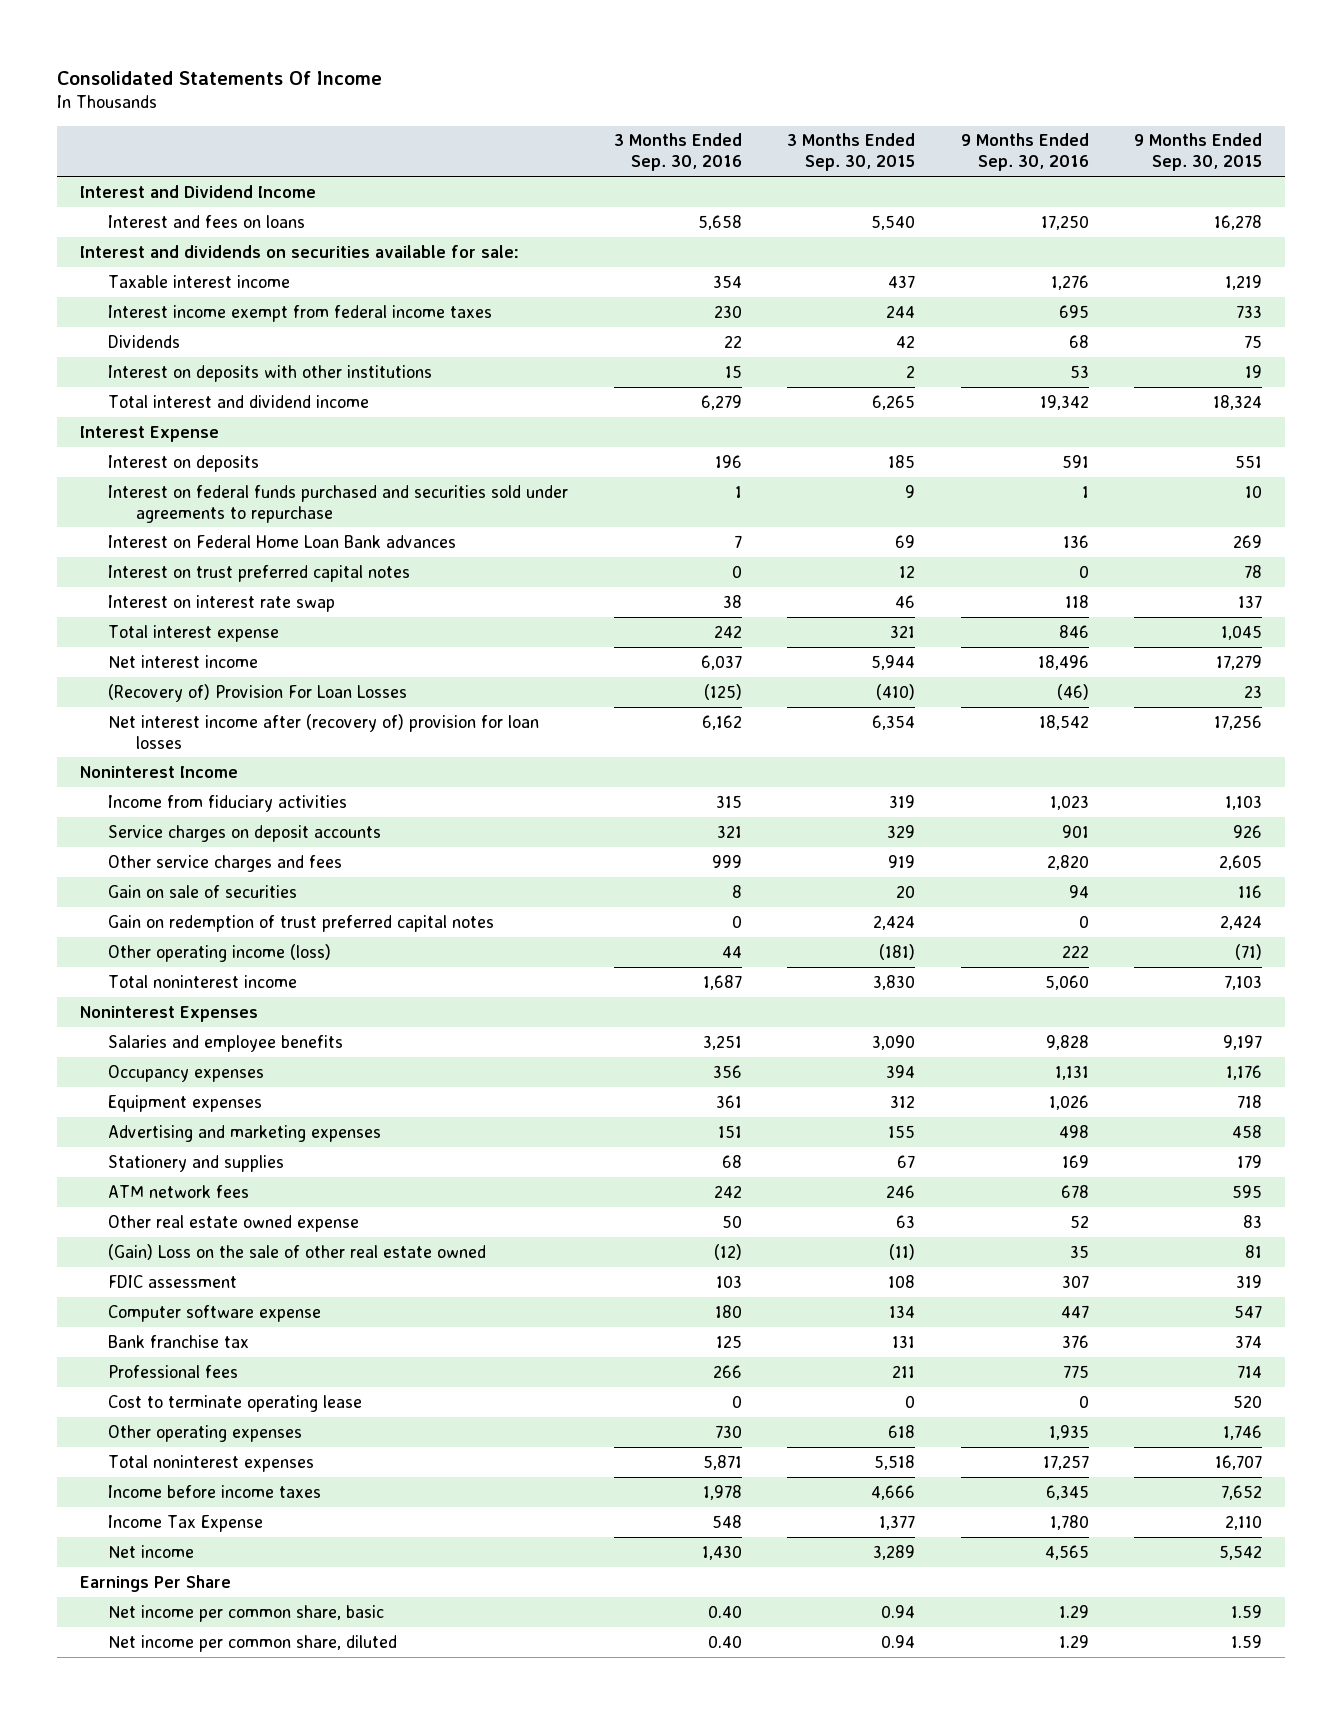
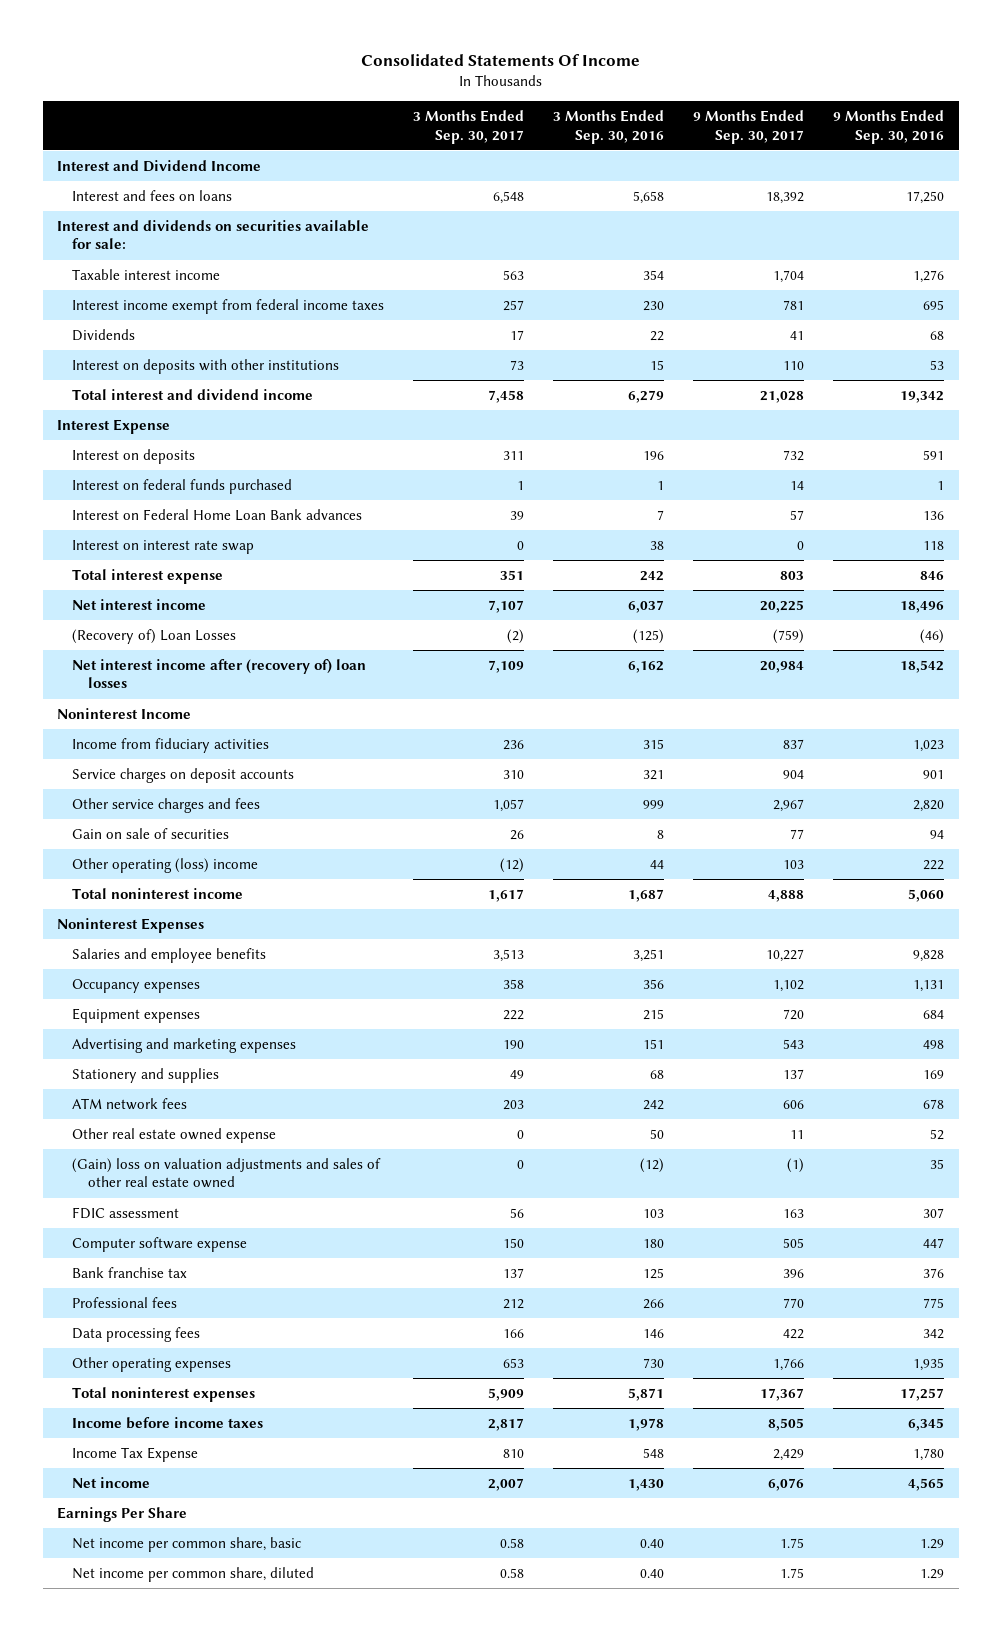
[787,133,916,172] 3 Months Ended Sep. 30, 2015 -> none
[1134,133,1263,172] 9 Months Ended Sep. 30, 2015 -> none
none -> [413,110,525,144] 3 Months Ended Sep. 30, 2017
none -> [693,110,805,144] 9 Months Ended Sep. 30, 2017
[108,484,569,523] Interest on federal funds purchased and securities sold under agreements to repurchase -> [72,478,293,494] Interest on federal funds purchased
[108,564,411,582] Interest on trust preferred capital notes -> none
[108,683,408,702] (Recovery of) Provision For Loan Losses -> [72,628,237,644] (Recovery of) Loan Losses
[108,713,540,749] Net interest income after (recovery of) provision for loan losses -> [72,658,367,689] Net interest income after (recovery of) loan losses
[108,914,495,932] Gain on redemption of trust preferred capital notes -> none
[108,943,332,962] Other operating income (loss) -> [72,857,259,873] Other operating (loss) income
[715,1094,742,1108] 361 -> [643,1008,665,1020] 215
[1048,1094,1089,1110] 1,026 -> [923,1009,945,1019] 684
[108,1243,487,1260] (Gain) Loss on the sale of other real estate owned -> [72,1157,382,1189] (Gain) loss on valuation adjustments and sales of other real estate owned
[108,1394,363,1412] Cost to terminate operating lease -> none
none -> [72,1326,201,1342] Data processing fees

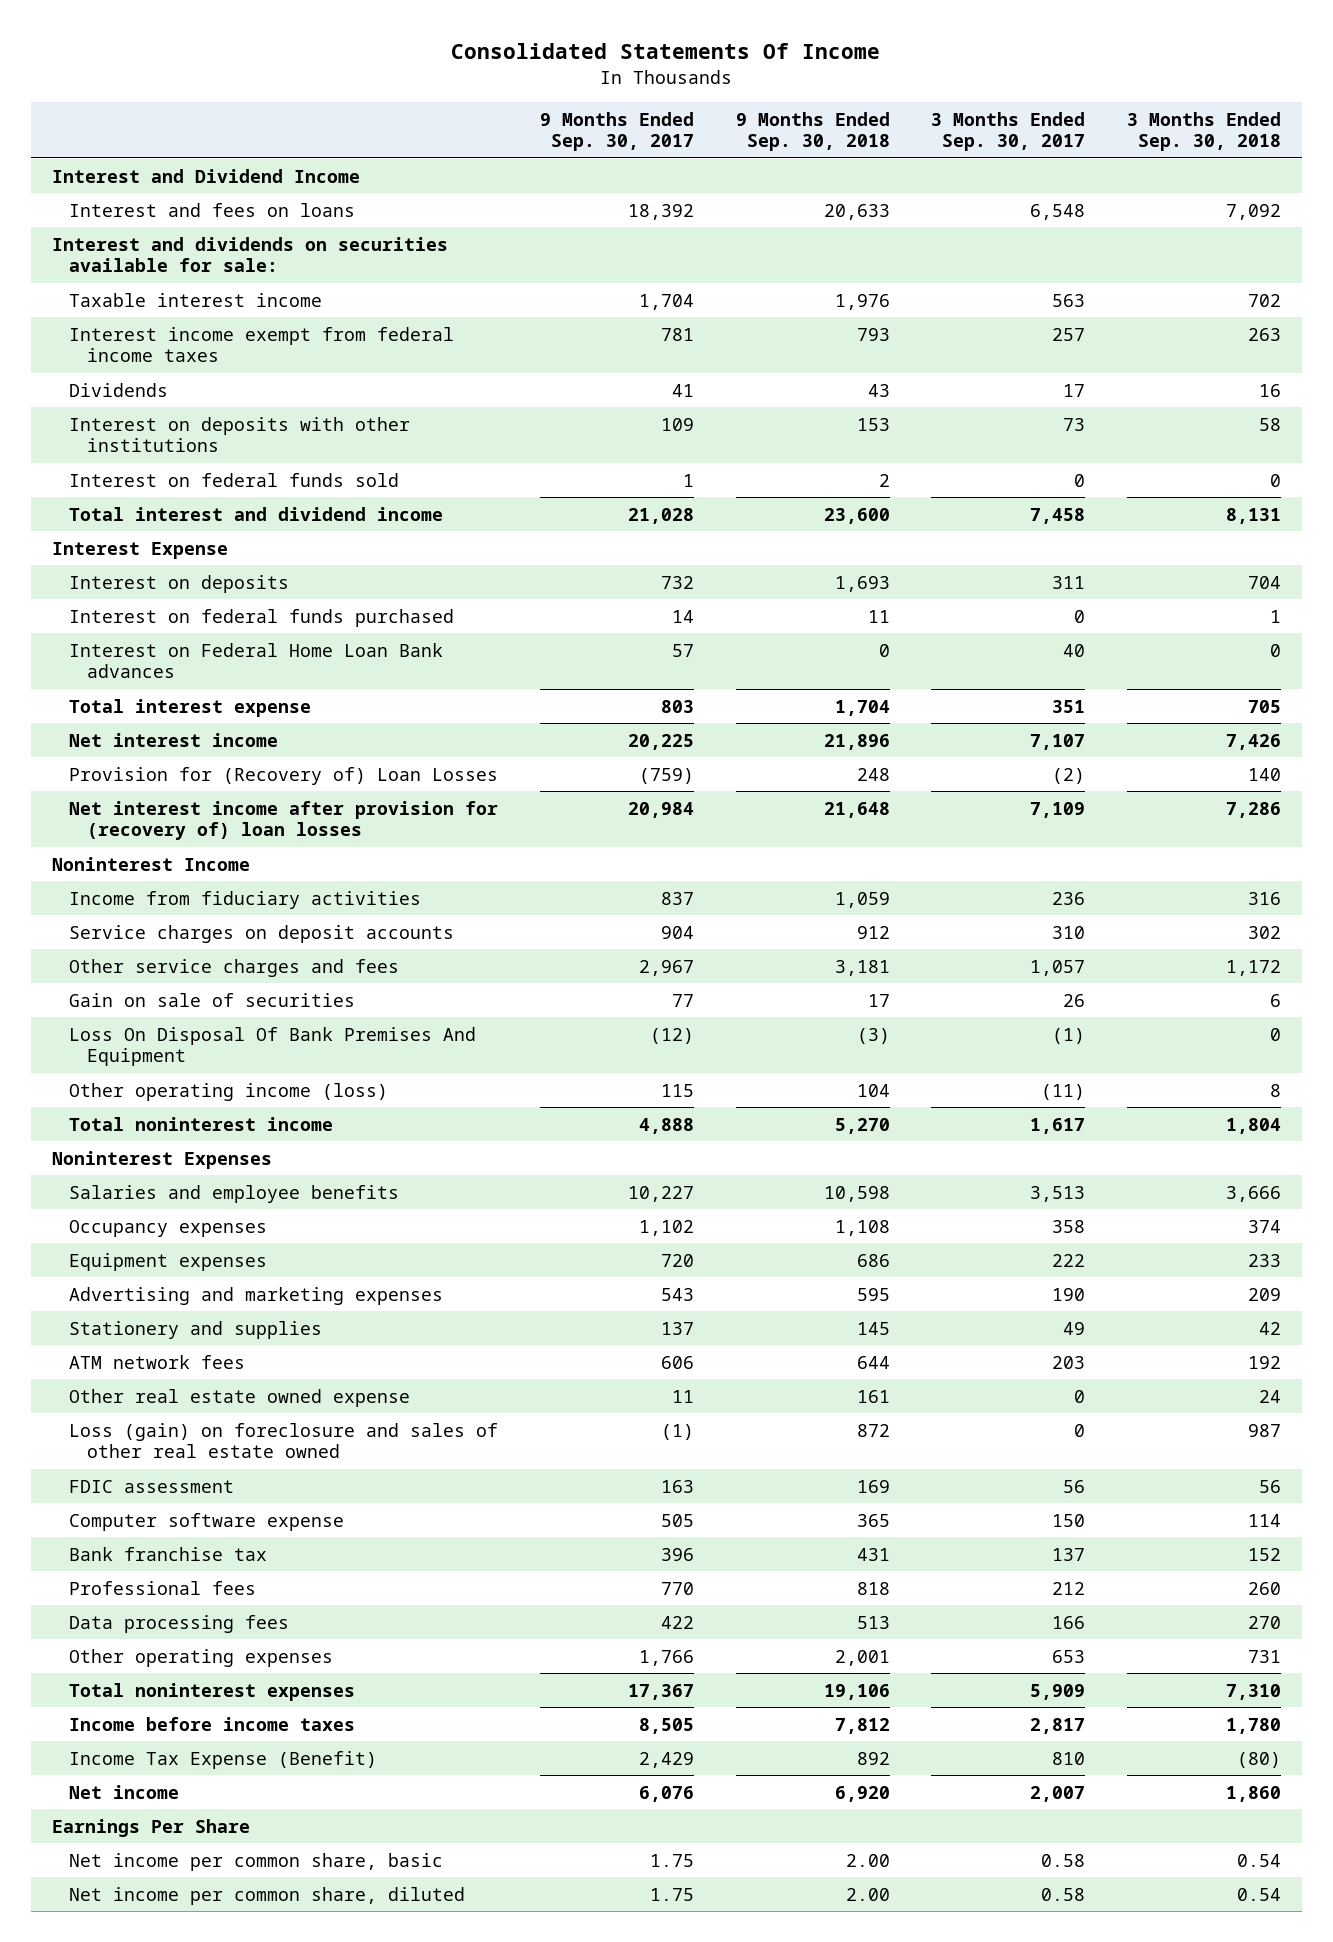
[553,110,665,144] 3 Months Ended Sep. 30, 2016 -> none
[833,110,945,144] 9 Months Ended Sep. 30, 2016 -> none
none -> [735,111,890,151] 9 Months Ended Sep. 30, 2018
none -> [1126,111,1281,151] 3 Months Ended Sep. 30, 2018
[783,360,805,370] 110 -> [661,417,695,431] 109
none -> [69,472,400,487] Interest on federal funds sold
[72,539,255,554] Interest on interest rate swap -> none
[517,480,525,490] 1 -> [1074,609,1086,623] 0
[510,510,525,520] 39 -> [1063,643,1086,657] 40
[72,628,237,644] (Recovery of) Loan Losses -> [69,766,499,785] Provision for (Recovery of) Loan Losses
[72,658,367,689] Net interest income after (recovery of) loan losses -> [69,800,499,840] Net interest income after provision for (recovery of) loan losses
none -> [69,1026,477,1066] Loss On Disposal Of Bank Premises And Equipment
[72,857,259,873] Other operating (loss) income -> [69,1082,389,1101] Other operating income (loss)
[500,857,525,873] (12) -> [1041,1083,1086,1100] (11)
[783,859,805,869] 103 -> [661,1083,695,1097] 115
[72,1157,382,1189] (Gain) loss on valuation adjustments and sales of other real estate owned -> [69,1422,499,1458] Loss (gain) on foreclosure and sales of other real estate owned
[72,1446,199,1462] Income Tax Expense -> [69,1750,378,1769] Income Tax Expense (Benefit)

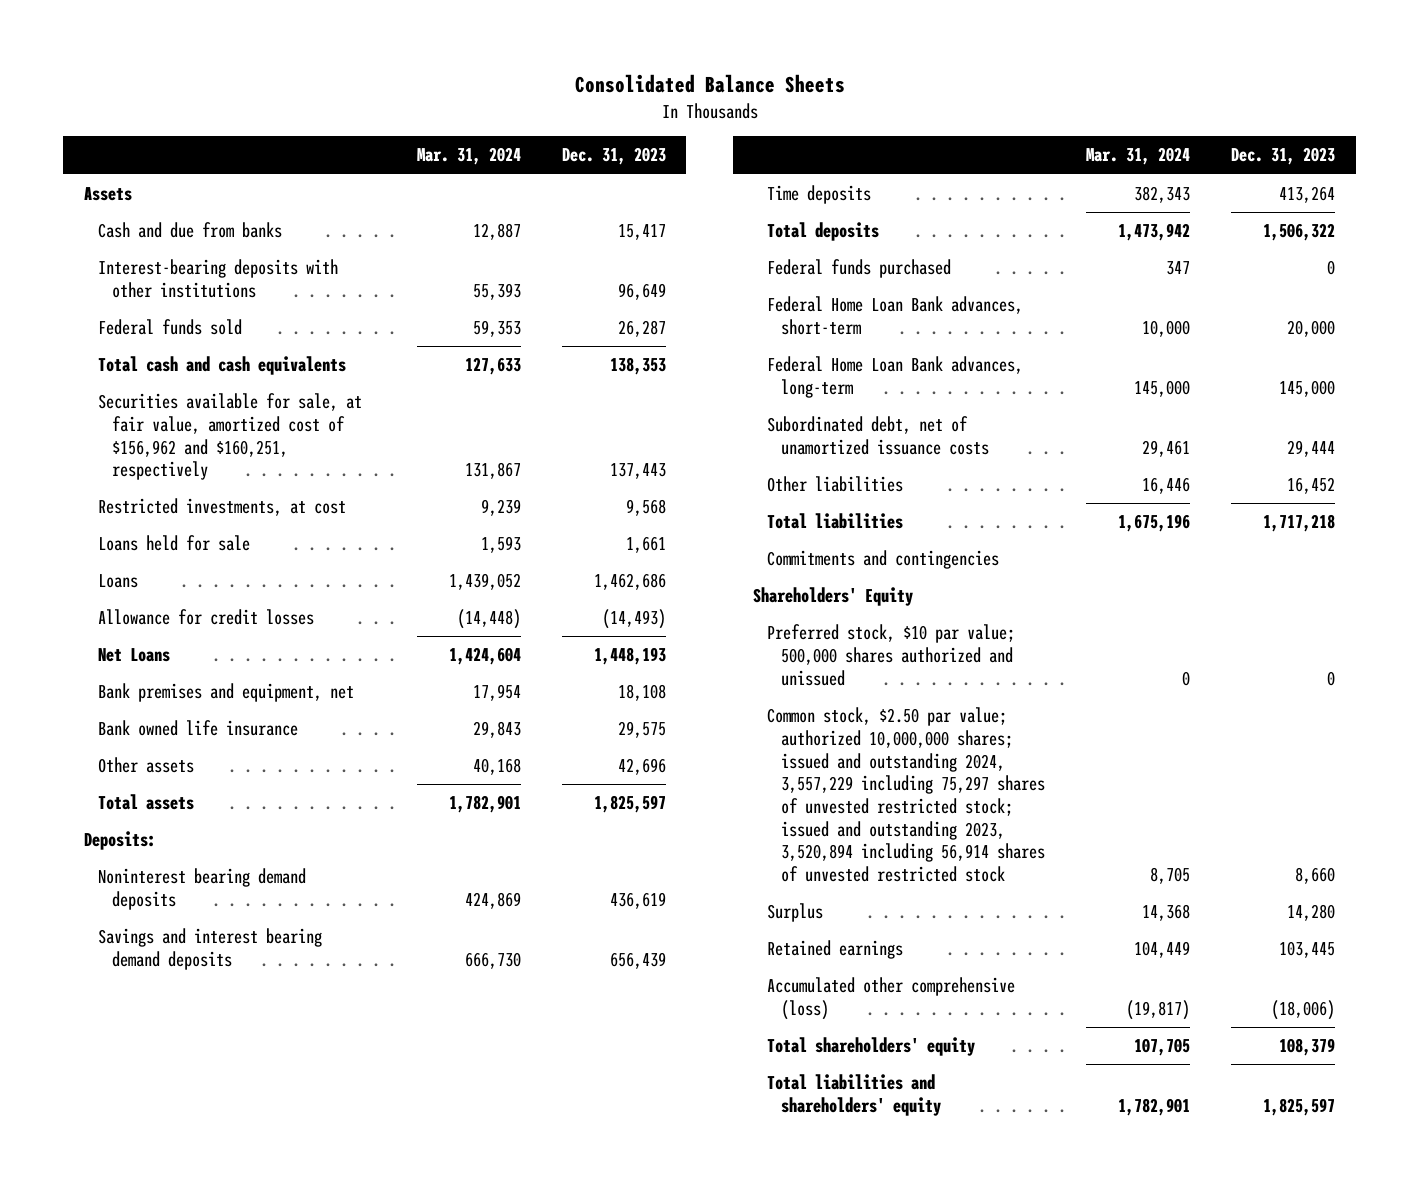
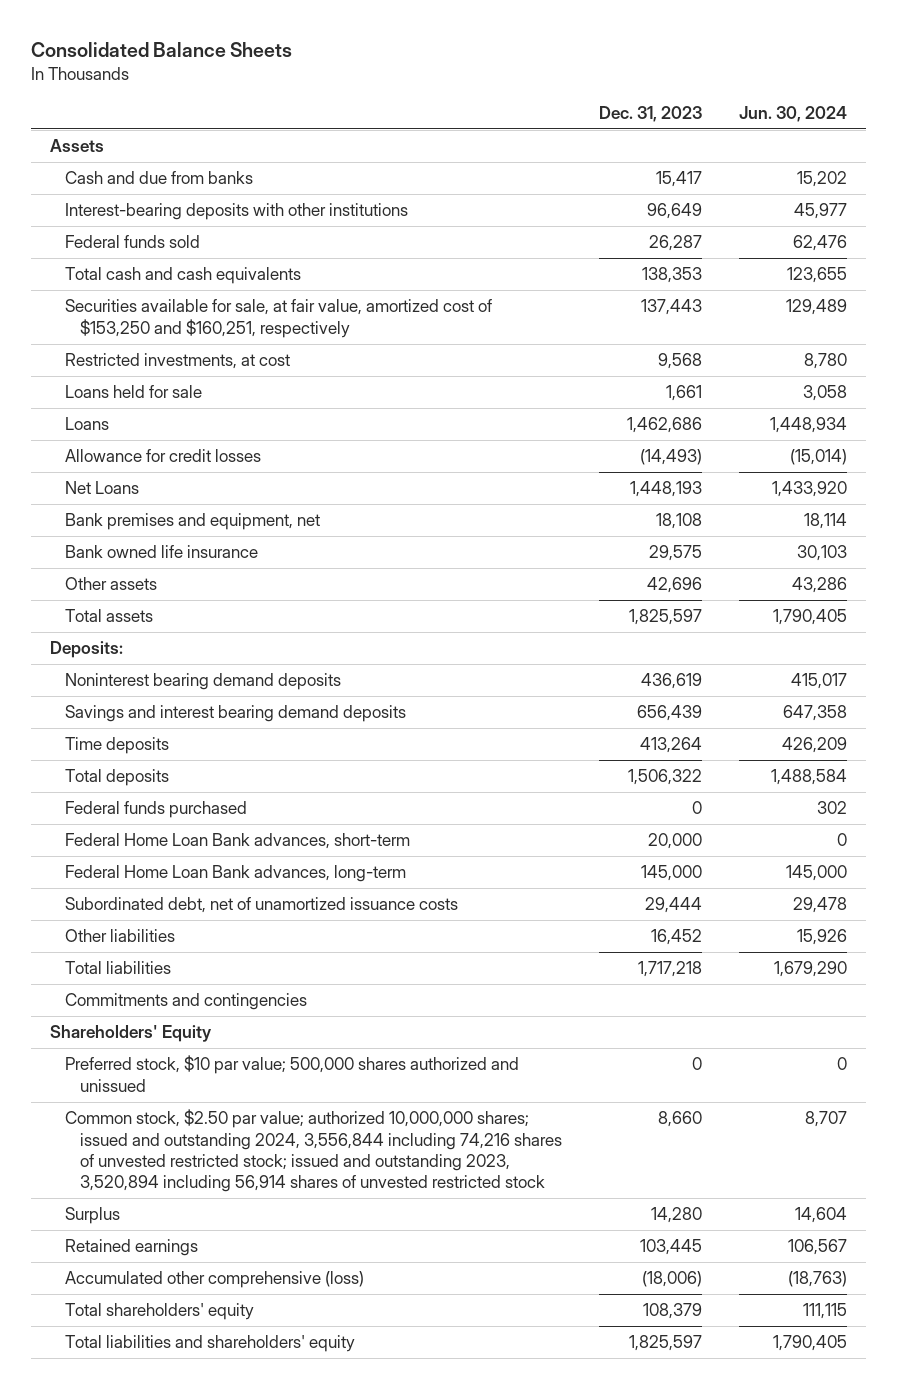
[416,147,521,166] Mar. 31, 2024 -> none
none -> [739,105,848,122] Jun. 30, 2024
[97,393,362,481] Securities available for sale, at fair value, amortized cost of $156,962 and $160,251, respectively -> [64,299,492,338] Securities available for sale, at fair value, amortized cost of $153,250 and $160,251, respectively
[767,707,1046,883] Common stock, $2.50 par value; authorized 10,000,000 shares; issued and outstanding 2024, 3,557,229 including 75,297 shares of unvested restricted stock; issued and outstanding 2023, 3,520,894 including 56,914 shares of unvested restricted stock -> [64,1109,562,1193] Common stock, $2.50 par value; authorized 10,000,000 shares; issued and outstanding 2024, 3,556,844 including 74,216 shares of unvested restricted stock; issued and outstanding 2023, 3,520,894 including 56,914 shares of unvested restricted stock

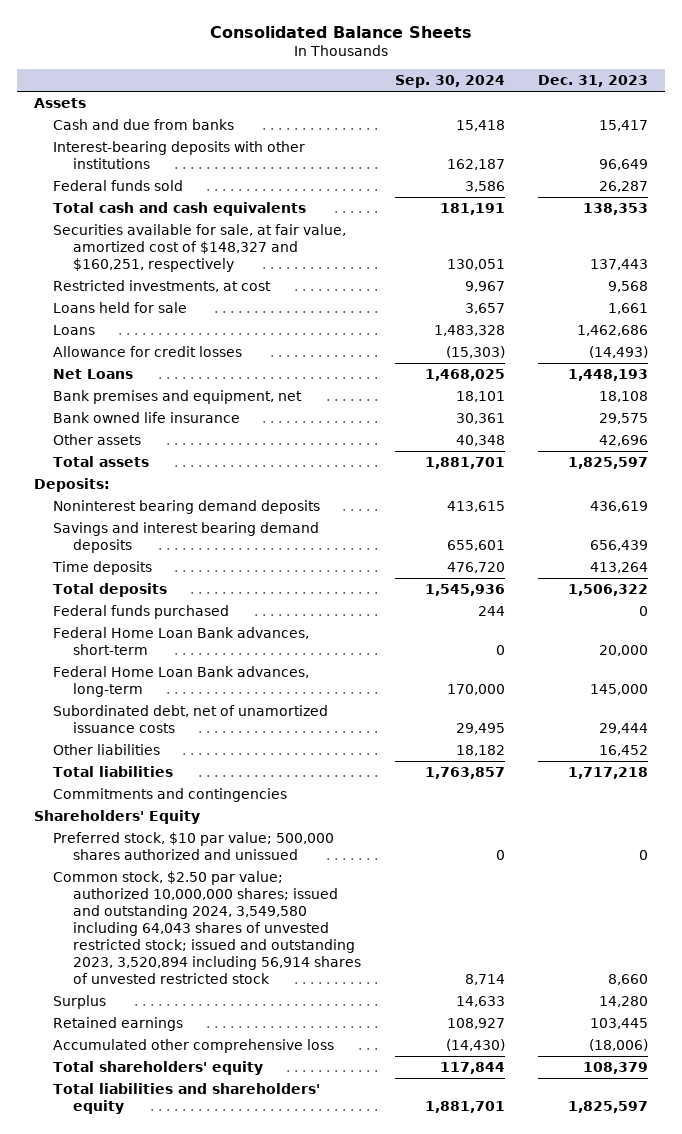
[739,105,848,122] Jun. 30, 2024 -> none
none -> [394,75,505,89] Sep. 30, 2024
[64,299,492,338] Securities available for sale, at fair value, amortized cost of $153,250 and $160,251, respectively -> [53,223,347,272] Securities available for sale, at fair value, amortized cost of $148,327 and $160,251, respectively
[64,1109,562,1193] Common stock, $2.50 par value; authorized 10,000,000 shares; issued and outstanding 2024, 3,556,844 including 74,216 shares of unvested restricted stock; issued and outstanding 2023, 3,520,894 including 56,914 shares of unvested restricted stock -> [53,870,362,984] Common stock, $2.50 par value; authorized 10,000,000 shares; issued and outstanding 2024, 3,549,580 including 64,043 shares of unvested restricted stock; issued and outstanding 2023, 3,520,894 including 56,914 shares of unvested restricted stock
[64,1271,364,1289] Accumulated other comprehensive (loss) -> [53,1038,335,1053] Accumulated other comprehensive loss

